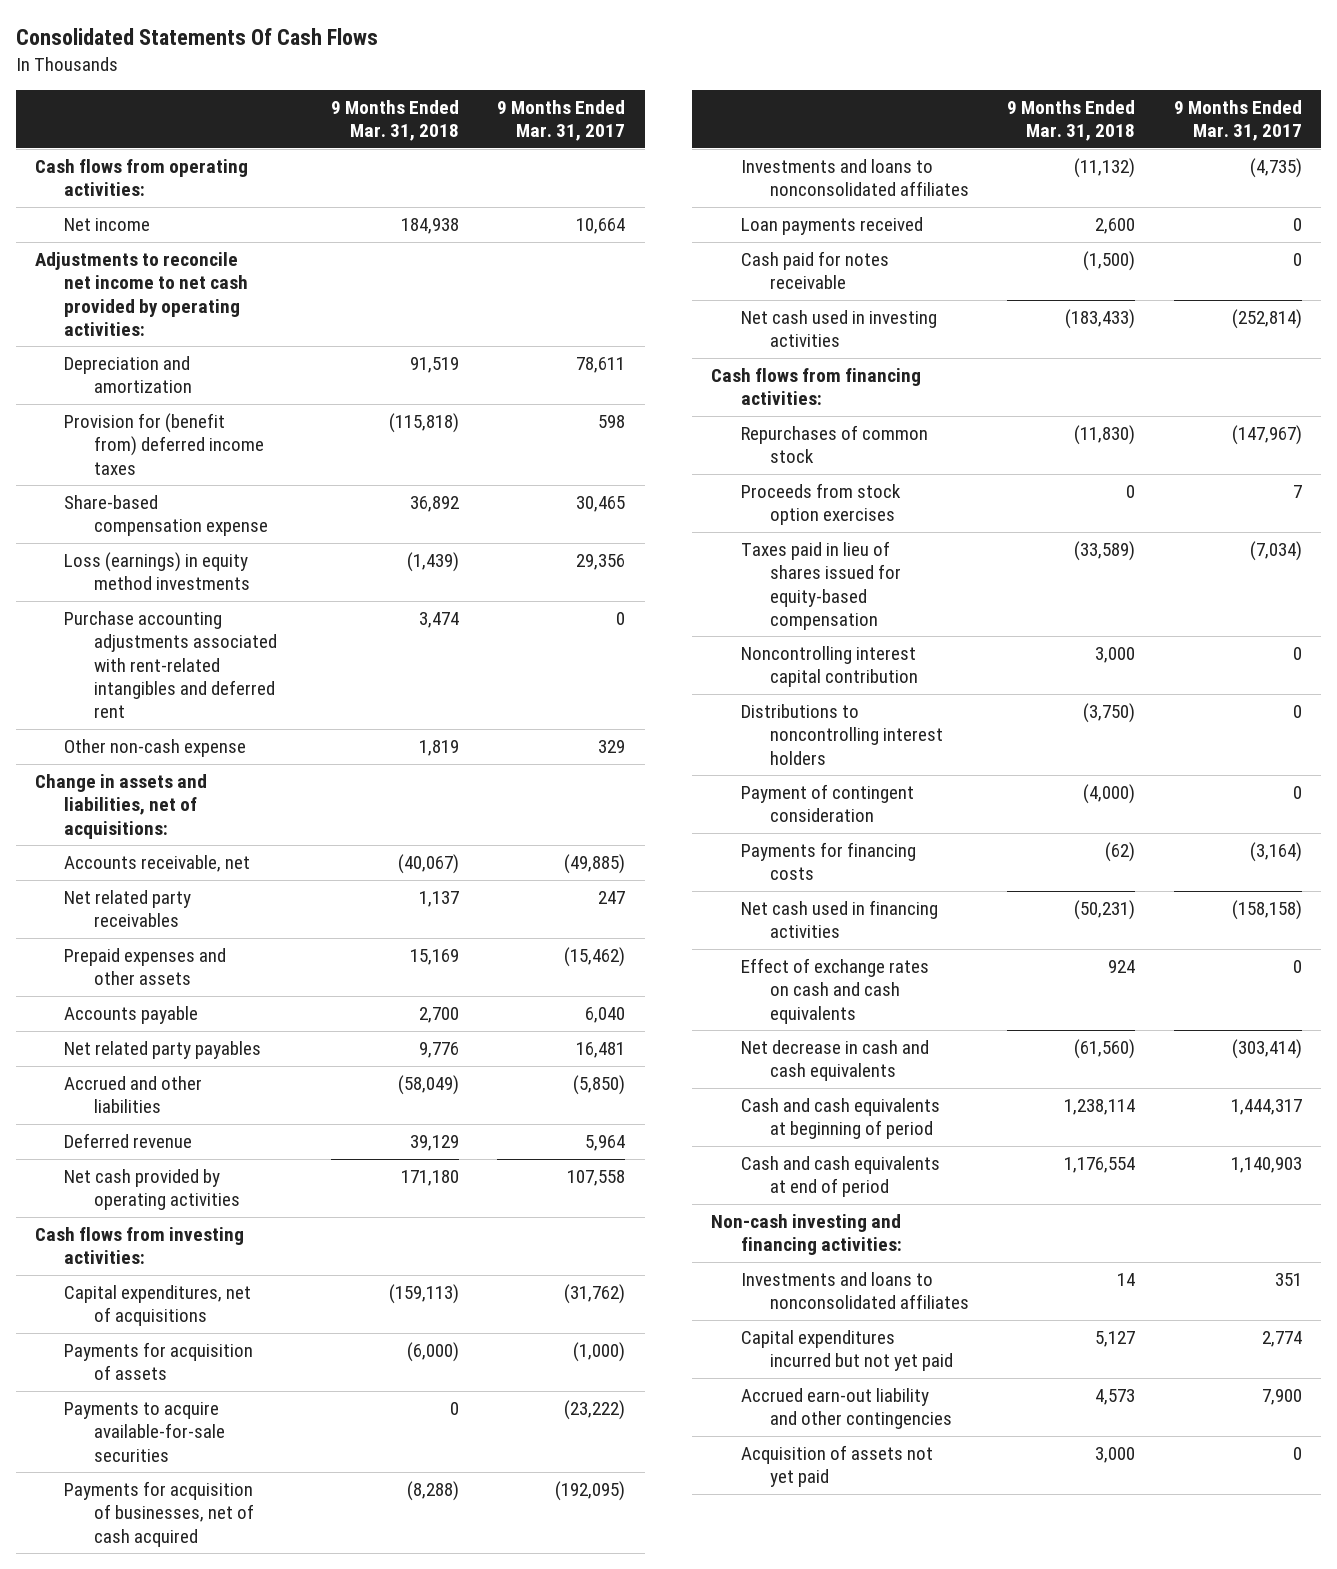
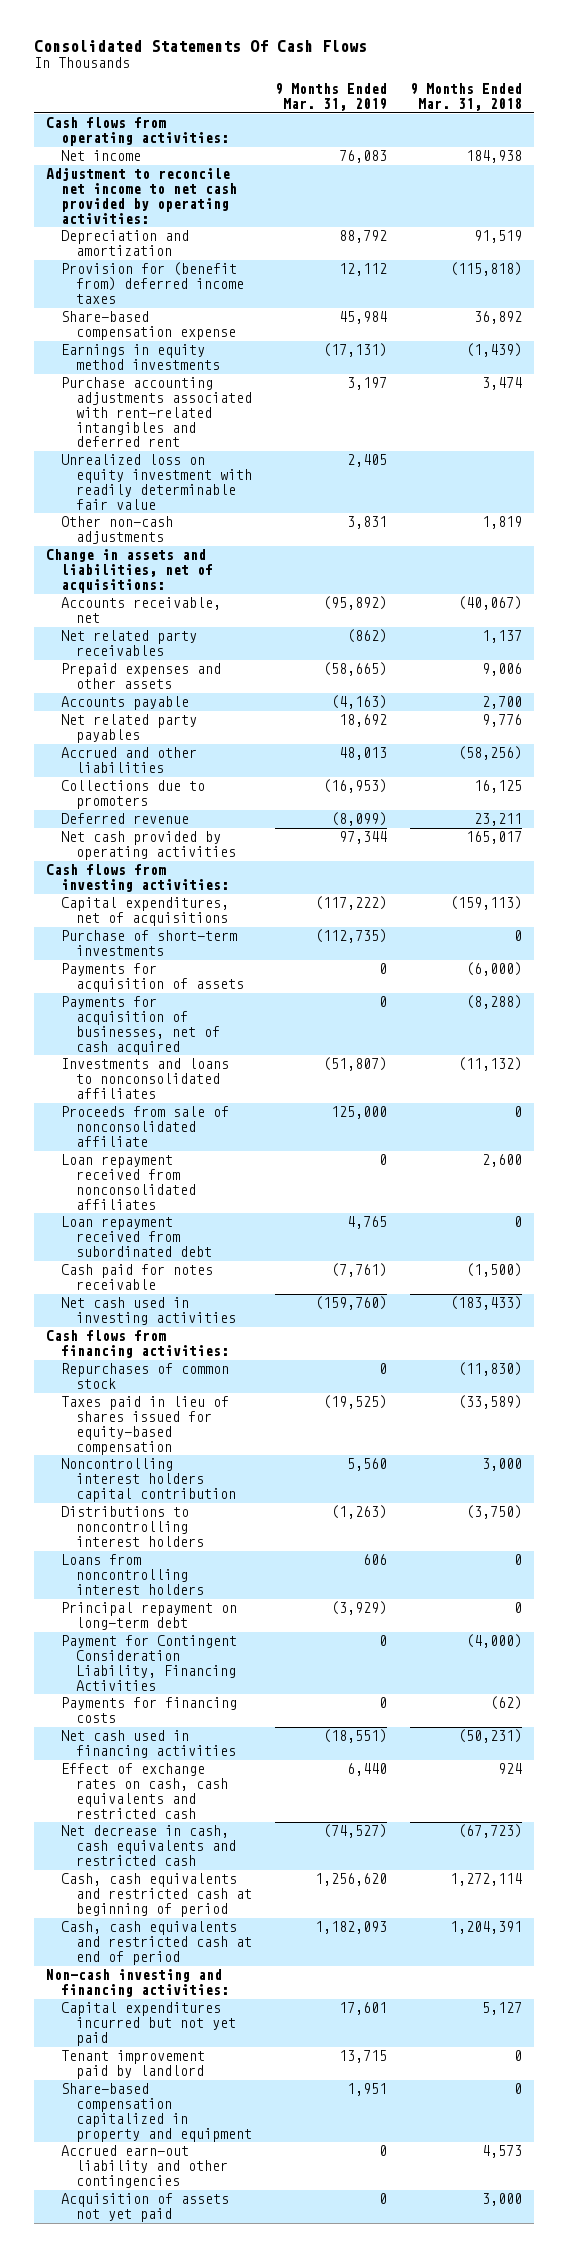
[497,99,626,142] 9 Months Ended Mar. 31, 2017 -> none
none -> [275,83,388,111] 9 Months Ended Mar. 31, 2019
[34,252,249,336] Adjustments to reconcile net income to net cash provided by operating activities: -> [45,168,237,224] Adjustment to reconcile net income to net cash provided by operating activities:
[64,552,250,591] Loss (earnings) in equity method investments -> [60,344,220,371] Earnings in equity method investments
none -> [60,454,252,510] Unrealized loss on equity investment with readily determinable fair value
[64,739,247,758] Other non-cash expense -> [60,516,173,545] Other non-cash adjustments
[410,949,460,966] 15,169 -> [482,663,523,677] 9,006
[398,1075,460,1096] (58,049) -> [458,746,523,761] (58,256)
none -> [60,780,205,810] Collections due to promoters
[410,1135,460,1152] 39,129 -> [474,813,523,827] 23,211
[401,1170,460,1187] 171,180 -> [466,831,523,845] 165,017
none -> [60,930,237,957] Purchase of short-term investments
[64,1402,225,1462] Payments to acquire available-for-sale securities -> none
none -> [60,1106,229,1147] Proceeds from sale of nonconsolidated affiliate
[740,217,923,236] Loan payments received -> [60,1154,196,1210] Loan repayment received from nonconsolidated affiliates
none -> [60,1216,212,1257] Loan repayment received from subordinated debt
[740,483,901,526] Proceeds from stock option exercises -> none
[740,646,918,688] Noncontrolling interest capital contribution -> [60,1458,236,1502] Noncontrolling interest holders capital contribution
[740,784,914,823] Payment of contingent consideration -> none
none -> [60,1554,204,1595] Loans from noncontrolling interest holders
none -> [60,1602,237,1631] Principal repayment on long-term debt
none -> [60,1635,237,1691] Payment for Contingent Consideration Liability, Financing Activities
[740,958,929,1024] Effect of exchange rates on cash and cash equivalents -> [60,1763,228,1819] Effect of exchange rates on cash, cash equivalents and restricted cash
[740,1040,929,1082] Net decrease in cash and cash equivalents -> [60,1825,236,1866] Net decrease in cash, cash equivalents and restricted cash
[1074,1039,1136,1060] (61,560) -> [458,1824,523,1839] (67,723)
[740,1098,940,1140] Cash and cash equivalents at beginning of period -> [60,1873,252,1917] Cash, cash equivalents and restricted cash at beginning of period
[1064,1099,1136,1116] 1,238,114 -> [450,1873,523,1887] 1,272,114
[740,1156,940,1198] Cash and cash equivalents at end of period -> [60,1921,252,1965] Cash, cash equivalents and restricted cash at end of period
[1064,1157,1136,1174] 1,176,554 -> [450,1921,523,1935] 1,204,391
[740,1272,969,1310] Investments and loans to nonconsolidated affiliates -> none
none -> [60,2050,205,2080] Tenant improvement paid by landlord
none -> [60,2083,252,2142] Share-based compensation capitalized in property and equipment

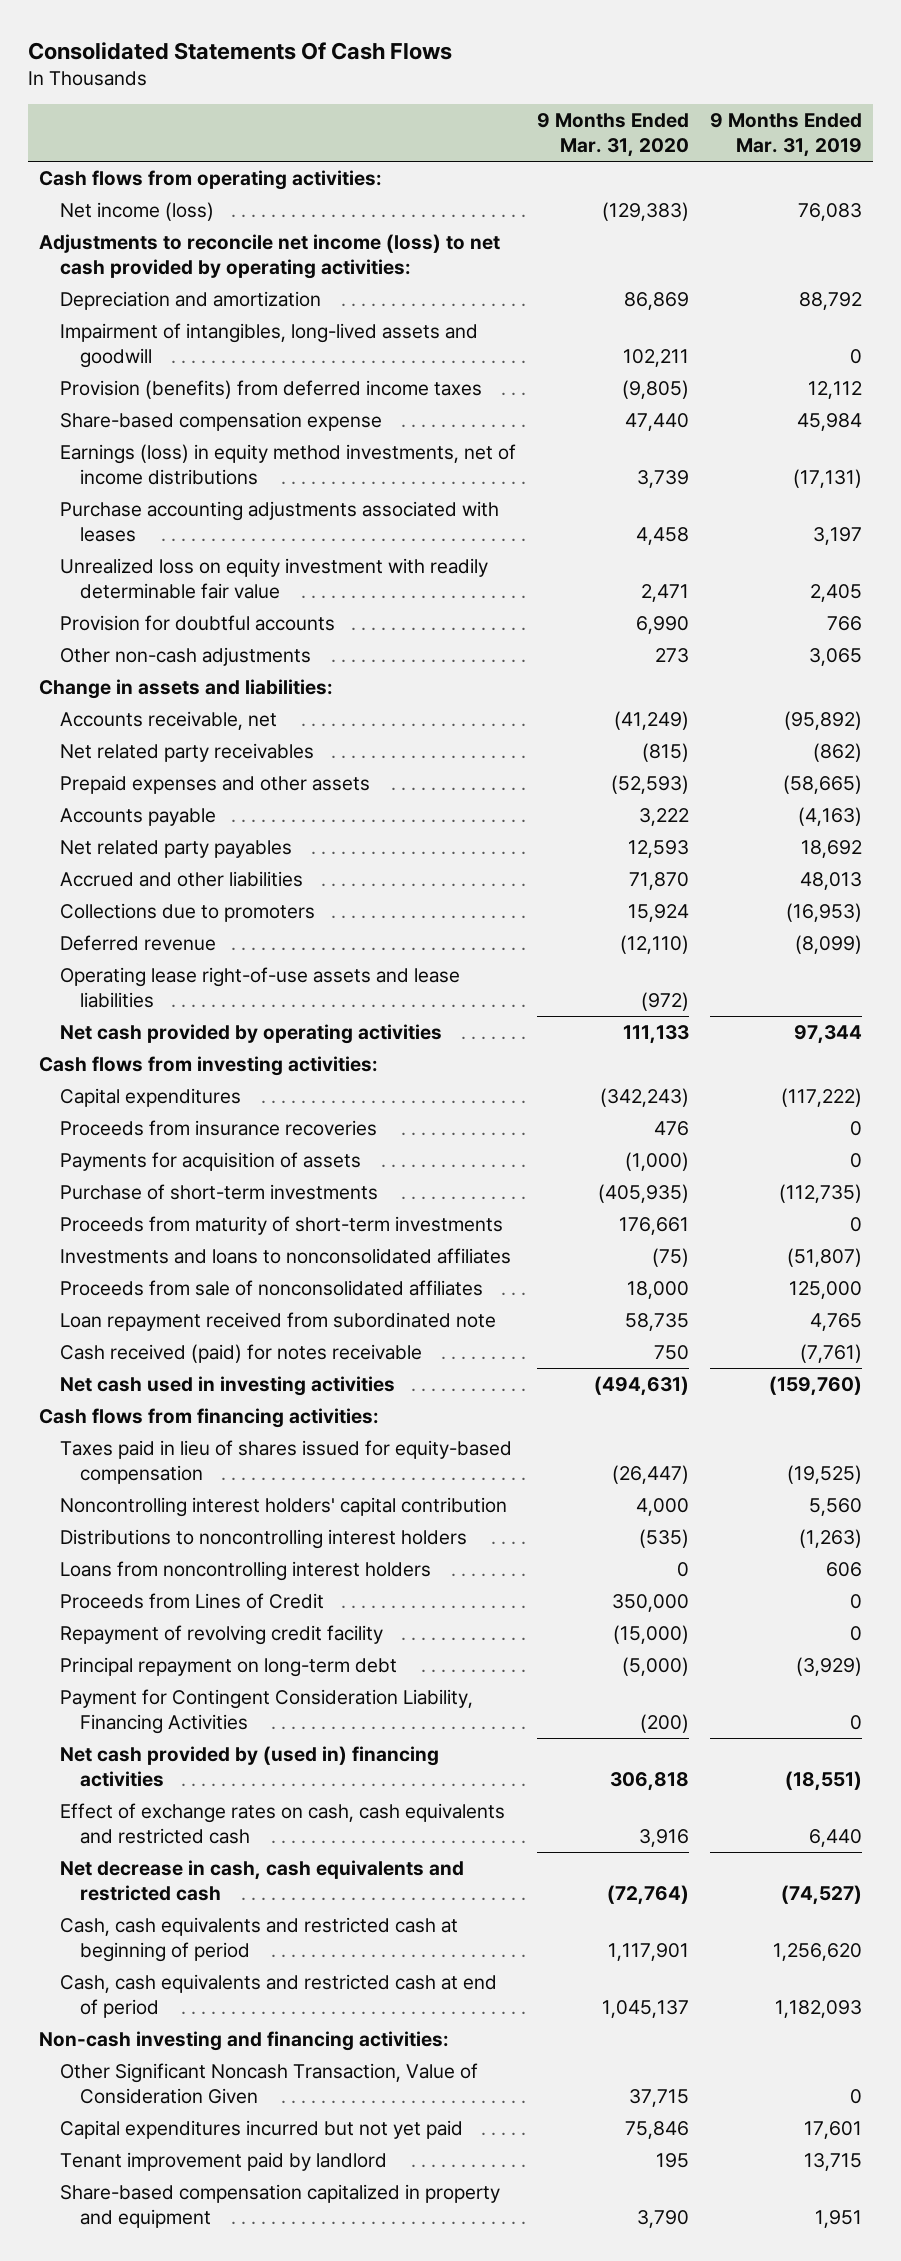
[410,83,523,111] 9 Months Ended Mar. 31, 2018 -> none
none -> [537,113,690,158] 9 Months Ended Mar. 31, 2020
[60,150,141,162] Net income -> [59,202,214,222] Net income (loss)
[45,168,237,224] Adjustment to reconcile net income to net cash provided by operating activities: -> [39,234,501,279] Adjustments to reconcile net income (loss) to net cash provided by operating activities:
none -> [59,323,478,368] Impairment of intangibles, long-lived assets and goodwill
[60,262,244,304] Provision for (benefit from) deferred income taxes -> [59,380,482,400] Provision (benefits) from deferred income taxes
[60,344,220,371] Earnings in equity method investments -> [59,444,516,485] Earnings (loss) in equity method investments, net of income distributions
[60,377,252,448] Purchase accounting adjustments associated with rent-related intangibles and deferred rent -> [59,501,499,542] Purchase accounting adjustments associated with leases
none -> [59,615,335,632] Provision for doubtful accounts
[347,516,388,530] 3,831 -> [809,648,863,667] 3,065
[45,549,213,593] Change in assets and liabilities, net of acquisitions: -> [39,679,334,700] Change in assets and liabilities:
none -> [59,967,460,1008] Operating lease right-of-use assets and lease liabilities
[60,897,229,927] Capital expenditures, net of acquisitions -> [59,1088,241,1108] Capital expenditures
none -> [59,1120,377,1137] Proceeds from insurance recoveries
[60,996,220,1055] Payments for acquisition of businesses, net of cash acquired -> none
[60,930,237,957] Purchase of short-term investments -> [59,1184,378,1201] Purchase of short-term investments
none -> [59,1216,503,1236] Proceeds from maturity of short-term investments
[60,1154,196,1210] Loan repayment received from nonconsolidated affiliates -> none
[60,1106,229,1147] Proceeds from sale of nonconsolidated affiliate -> [59,1280,483,1297] Proceeds from sale of nonconsolidated affiliates
[60,1216,212,1257] Loan repayment received from subordinated debt -> [59,1312,496,1332] Loan repayment received from subordinated note
[60,1264,213,1291] Cash paid for notes receivable -> [59,1344,422,1364] Cash received (paid) for notes receivable
[60,1363,229,1390] Repurchases of common stock -> none
[60,1458,236,1502] Noncontrolling interest holders capital contribution -> [59,1497,507,1518] Noncontrolling interest holders' capital contribution
none -> [59,1593,324,1610] Proceeds from Lines of Credit
none -> [59,1625,383,1646] Repayment of revolving credit facility
[60,1697,237,1724] Payments for financing costs -> none
[60,1730,236,1759] Net cash used in financing activities -> [59,1746,439,1787] Net cash provided by (used in) financing activities
none -> [59,2063,478,2104] Other Significant Noncash Transaction, Value of Consideration Given
[60,2145,228,2188] Accrued earn-out liability and other contingencies -> none
[60,2193,229,2223] Acquisition of assets not yet paid -> none

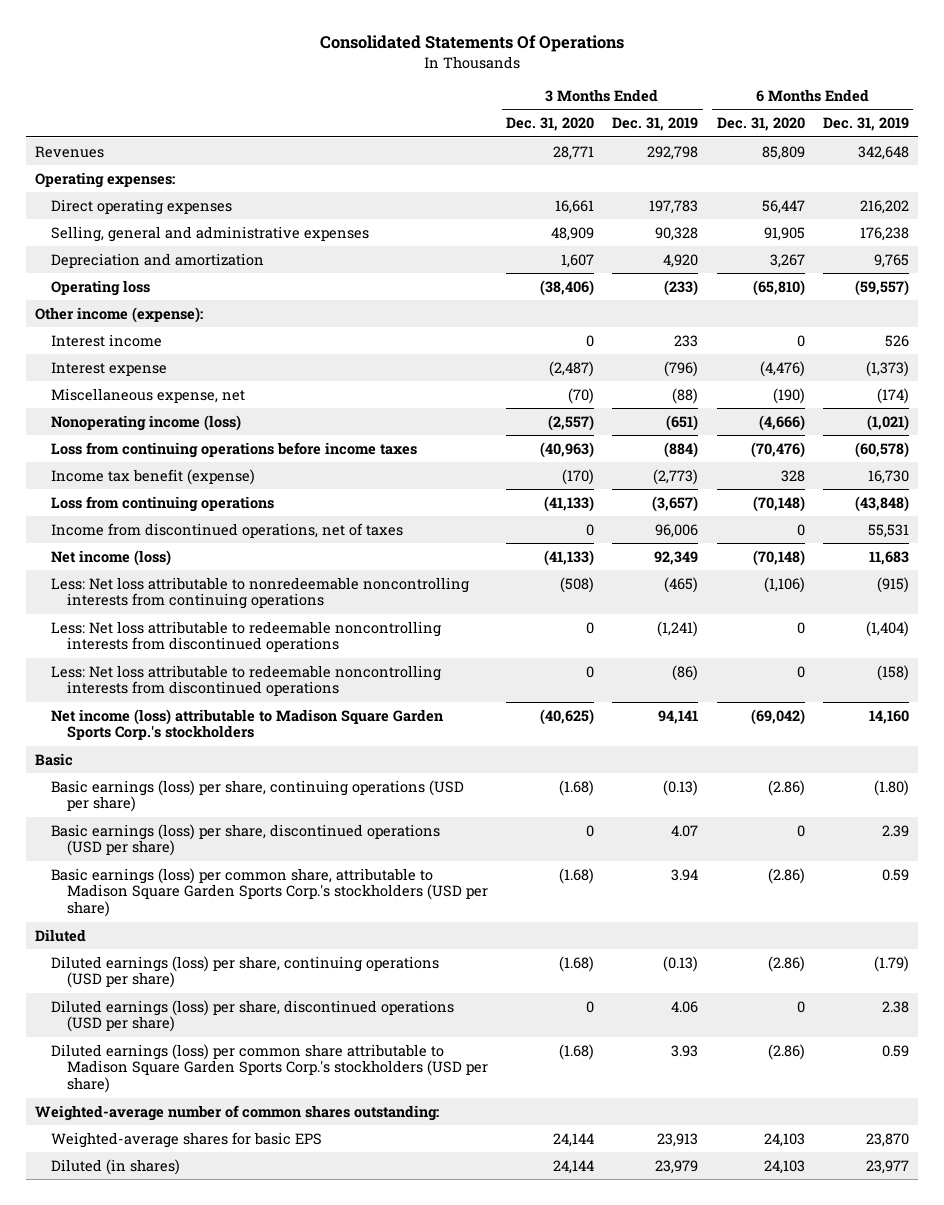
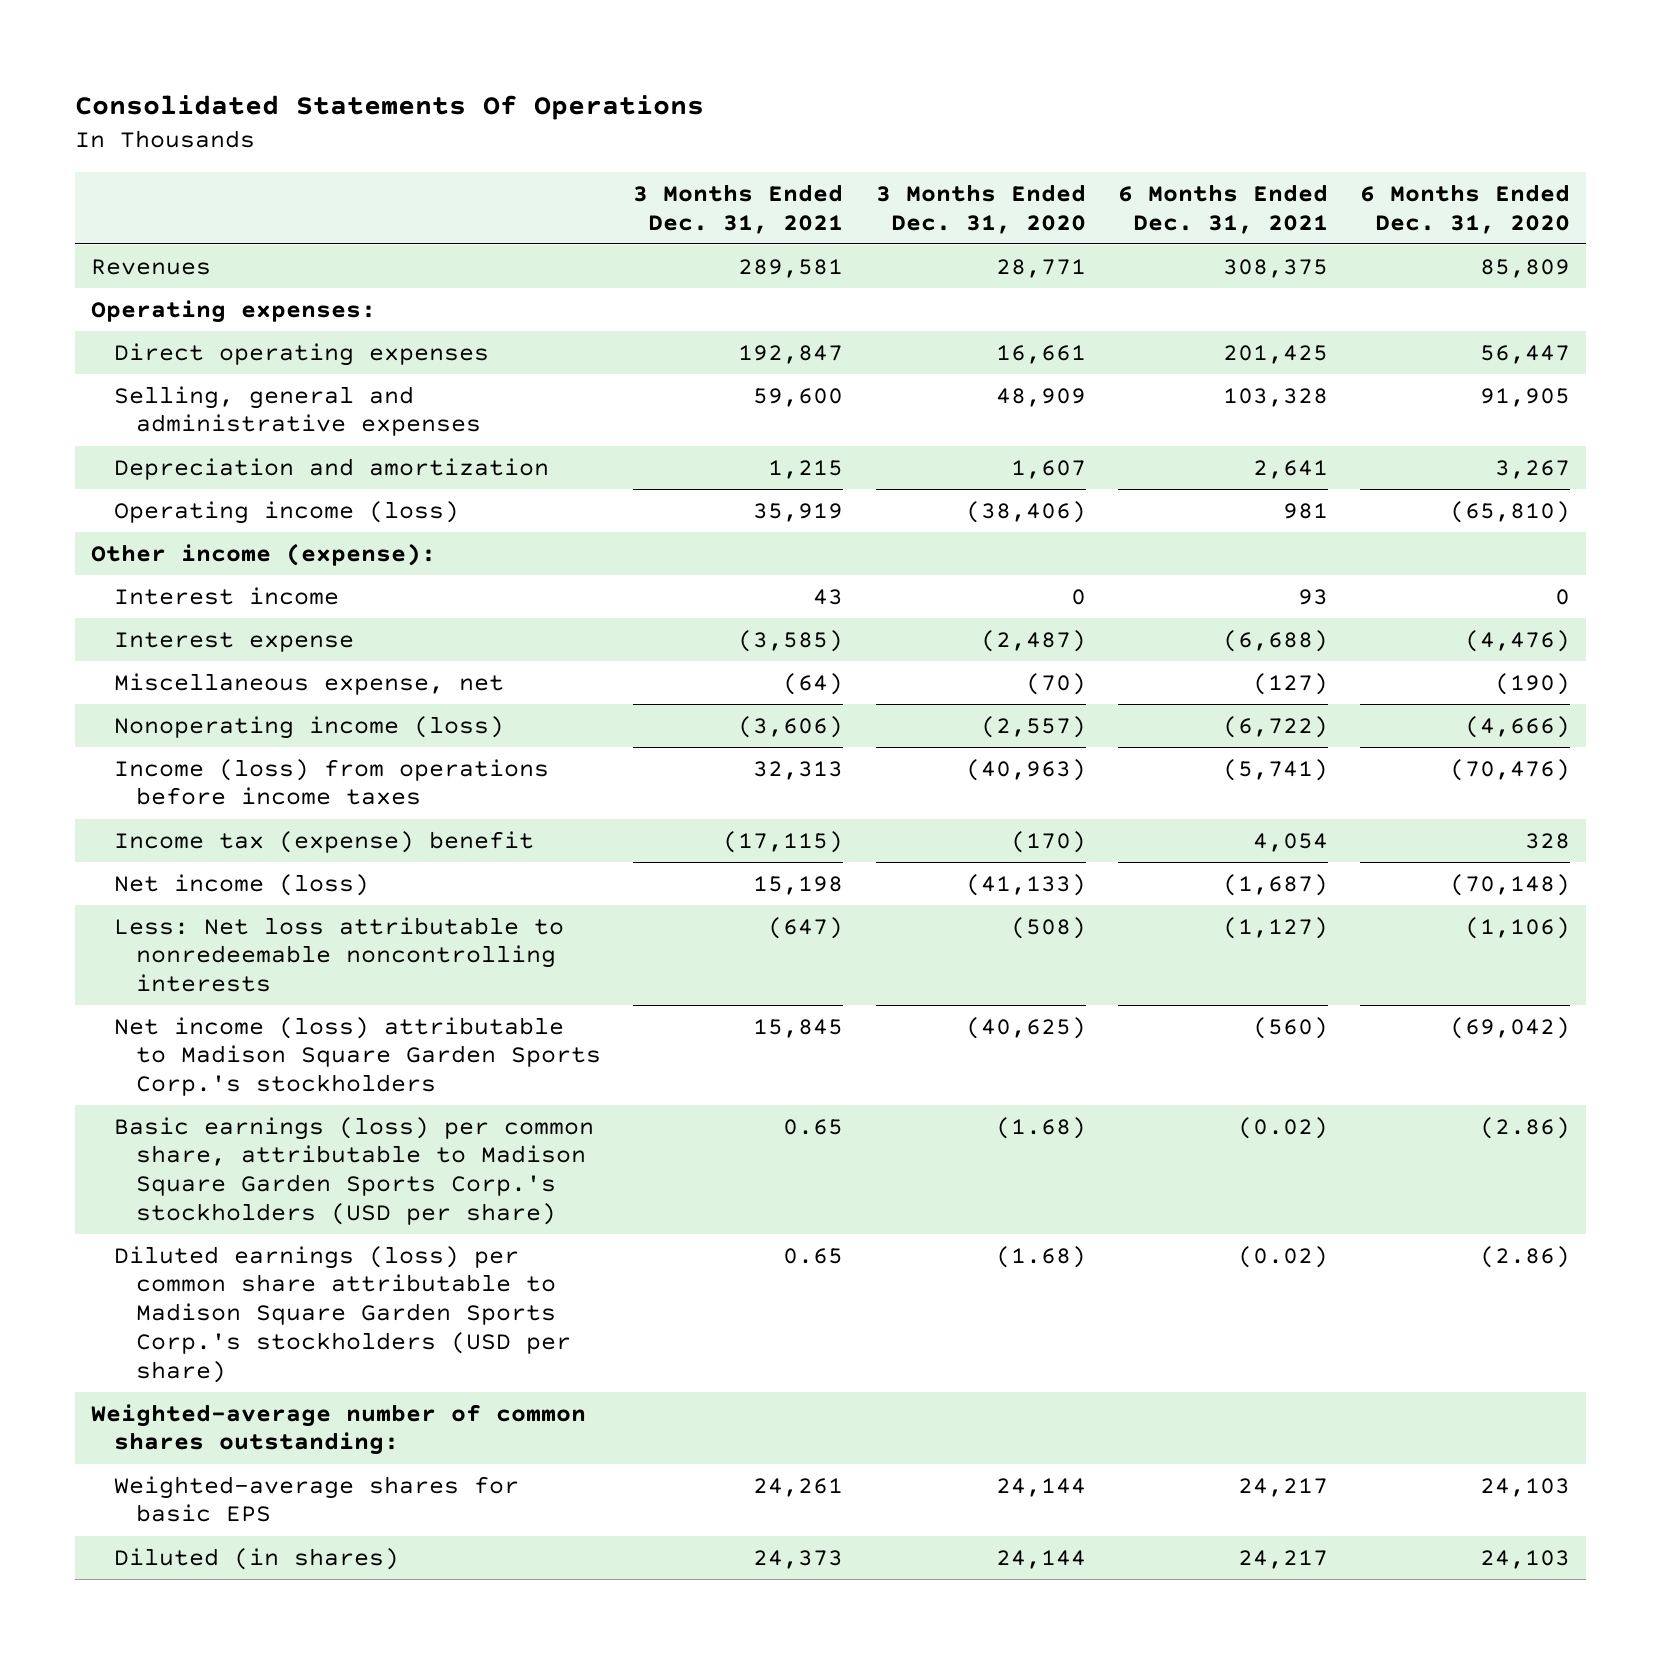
[612,117,699,132] Dec. 31, 2019 -> none
[822,117,909,132] Dec. 31, 2019 -> none
none -> [633,184,844,234] 3 Months Ended Dec. 31, 2021
none -> [1117,184,1328,234] 6 Months Ended Dec. 31, 2021
[51,279,151,296] Operating loss -> [113,500,459,524] Operating income (loss)
[51,495,275,512] Loss from continuing operations -> none
[51,522,404,538] Income from discontinued operations, net of taxes -> none
[51,441,418,458] Loss from continuing operations before income taxes -> [113,758,549,806] Income (loss) from operations before income taxes
[51,468,256,485] Income tax benefit (expense) -> [113,830,534,853] Income tax (expense) benefit
[51,620,442,653] Less: Net loss attributable to redeemable noncontrolling interests from discontinued operations -> none
[51,664,442,697] Less: Net loss attributable to redeemable noncontrolling interests from discontinued operations -> none
[51,576,470,610] Less: Net loss attributable to nonredeemable noncontrolling interests from continuing operations -> [113,916,564,993] Less: Net loss attributable to nonredeemable noncontrolling interests
[35,752,74,766] Basic -> none
[51,779,465,813] Basic earnings (loss) per share, continuing operations (USD per share) -> none
[51,823,441,857] Basic earnings (loss) per share, discontinued operations (USD per share) -> none
[35,928,87,942] Diluted -> none
[51,955,440,989] Diluted earnings (loss) per share, continuing operations (USD per share) -> none
[51,999,455,1033] Diluted earnings (loss) per share, discontinued operations (USD per share) -> none

